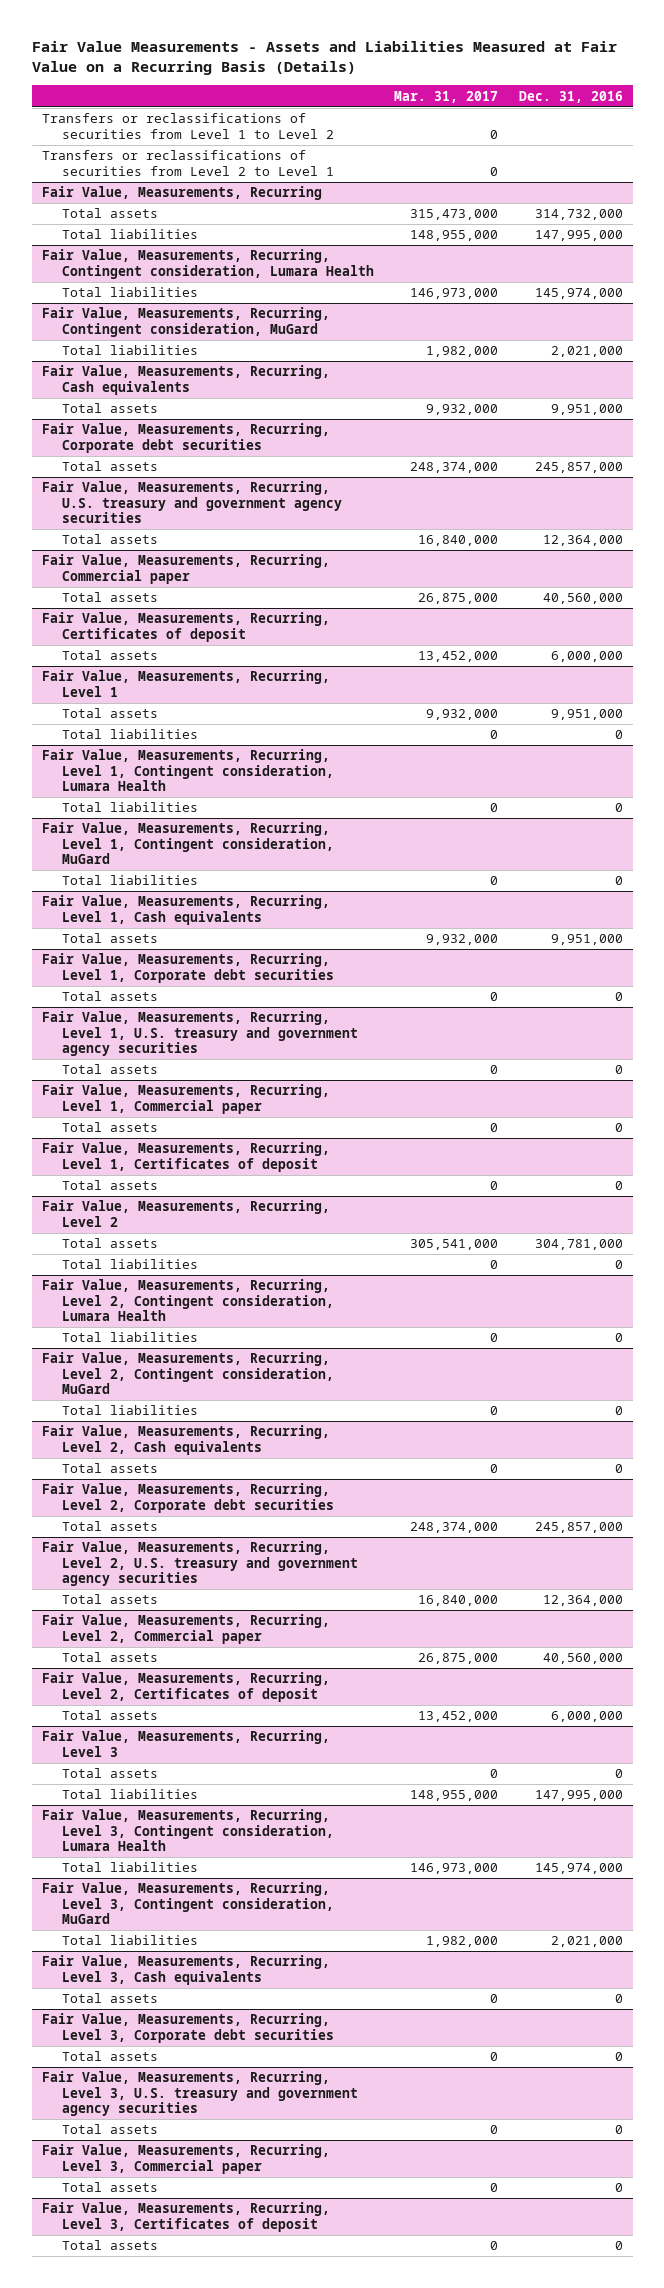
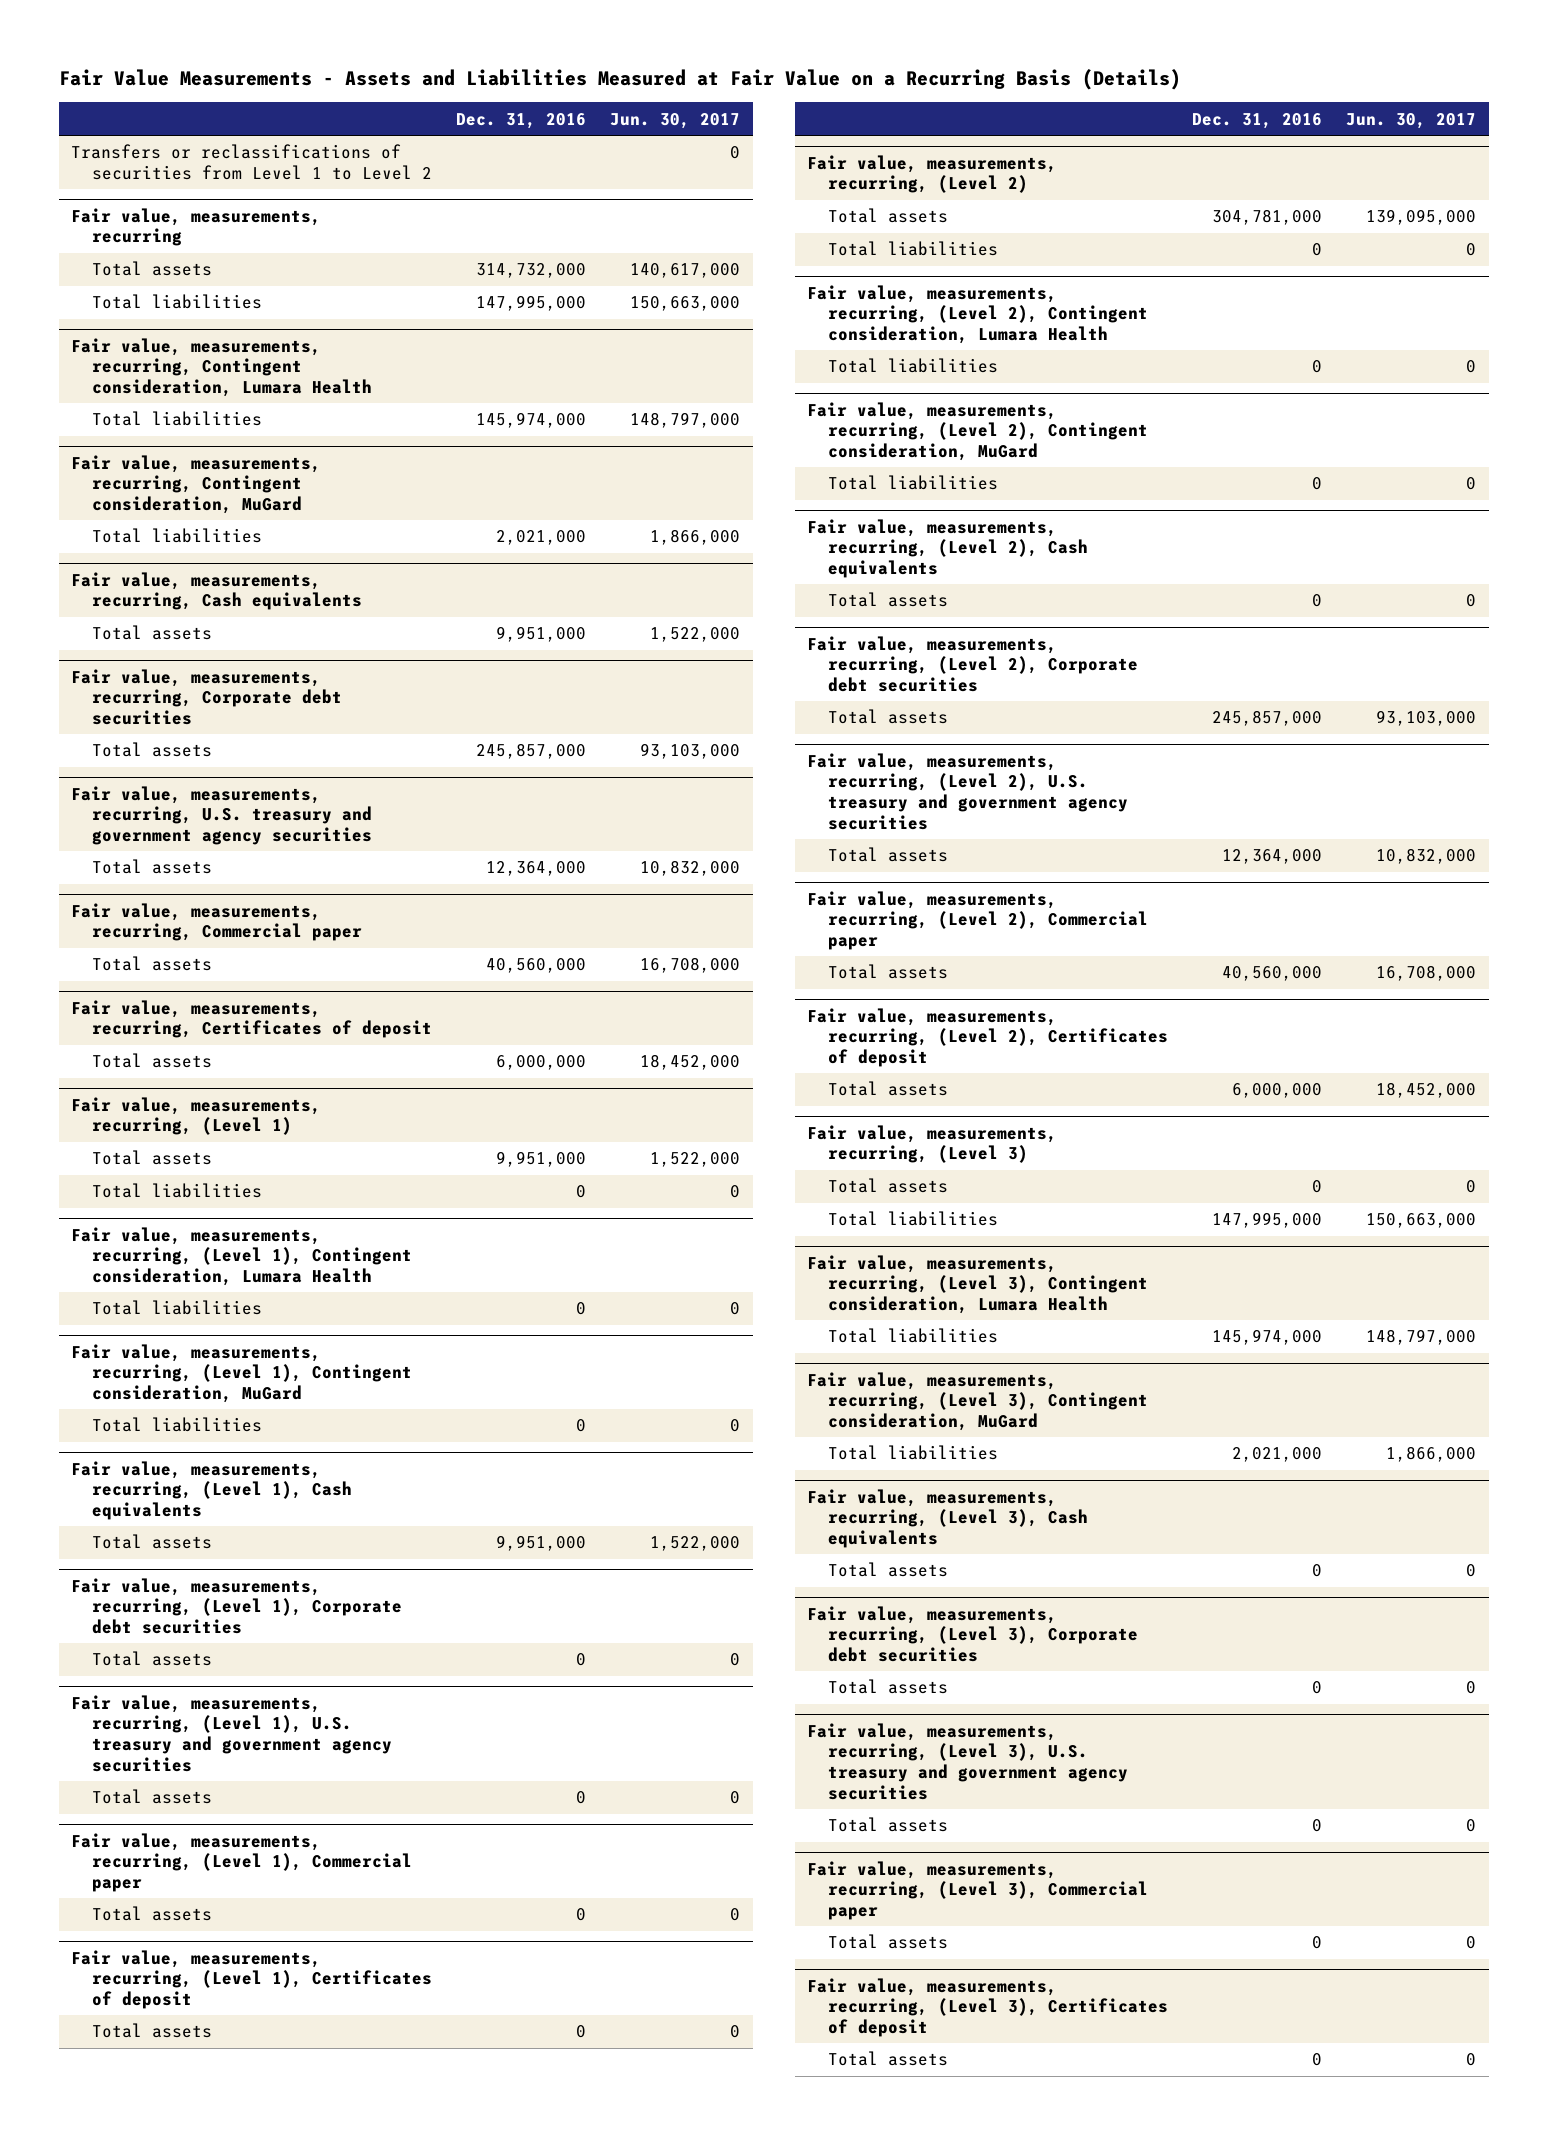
[394,90,499,103] Mar. 31, 2017 -> none
none -> [610,112,741,129] Jun. 30, 2017
[41,150,334,176] Transfers or reclassifications of securities from Level 2 to Level 1 -> none
[41,186,322,201] Fair Value, Measurements, Recurring -> [71,207,322,247] Fair value, measurements, recurring
[41,249,374,279] Fair Value, Measurements, Recurring, Contingent consideration, Lumara Health -> [71,337,372,397] Fair value, measurements, recurring, Contingent consideration, Lumara Health
[41,307,330,337] Fair Value, Measurements, Recurring, Contingent consideration, MuGard -> [71,454,322,514] Fair value, measurements, recurring, Contingent consideration, MuGard
[41,365,330,395] Fair Value, Measurements, Recurring, Cash equivalents -> [71,571,362,611] Fair value, measurements, recurring, Cash equivalents
[41,423,330,453] Fair Value, Measurements, Recurring, Corporate debt securities -> [71,668,342,725] Fair value, measurements, recurring, Corporate debt securities
[41,481,342,524] Fair Value, Measurements, Recurring, U.S. treasury and government agency securities -> [71,785,372,845] Fair value, measurements, recurring, U.S. treasury and government agency securities
[41,554,330,584] Fair Value, Measurements, Recurring, Commercial paper -> [71,902,362,942] Fair value, measurements, recurring, Commercial paper
[41,612,330,642] Fair Value, Measurements, Recurring, Certificates of deposit -> [71,999,432,1039] Fair value, measurements, recurring, Certificates of deposit
[41,670,330,697] Fair Value, Measurements, Recurring, Level 1 -> [71,1096,322,1136] Fair value, measurements, recurring, (Level 1)
[41,749,334,792] Fair Value, Measurements, Recurring, Level 1, Contingent consideration, Lumara Health -> [71,1226,412,1286] Fair value, measurements, recurring, (Level 1), Contingent consideration, Lumara Health
[41,822,334,865] Fair Value, Measurements, Recurring, Level 1, Contingent consideration, MuGard -> [71,1343,412,1403] Fair value, measurements, recurring, (Level 1), Contingent consideration, MuGard
[41,895,330,925] Fair Value, Measurements, Recurring, Level 1, Cash equivalents -> [71,1460,352,1520] Fair value, measurements, recurring, (Level 1), Cash equivalents
[41,953,334,983] Fair Value, Measurements, Recurring, Level 1, Corporate debt securities -> [71,1577,402,1634] Fair value, measurements, recurring, (Level 1), Corporate debt securities
[41,1011,358,1057] Fair Value, Measurements, Recurring, Level 1, U.S. treasury and government agency securities -> [71,1694,392,1772] Fair value, measurements, recurring, (Level 1), U.S. treasury and government agency securities
[41,1084,330,1114] Fair Value, Measurements, Recurring, Level 1, Commercial paper -> [71,1832,412,1892] Fair value, measurements, recurring, (Level 1), Commercial paper
[41,1142,330,1172] Fair Value, Measurements, Recurring, Level 1, Certificates of deposit -> [71,1949,432,2009] Fair value, measurements, recurring, (Level 1), Certificates of deposit
[41,1200,330,1227] Fair Value, Measurements, Recurring, Level 2 -> [807,154,1058,194] Fair value, measurements, recurring, (Level 2)
[41,1279,334,1322] Fair Value, Measurements, Recurring, Level 2, Contingent consideration, Lumara Health -> [807,284,1148,344] Fair value, measurements, recurring, (Level 2), Contingent consideration, Lumara Health
[41,1352,334,1395] Fair Value, Measurements, Recurring, Level 2, Contingent consideration, MuGard -> [807,401,1148,461] Fair value, measurements, recurring, (Level 2), Contingent consideration, MuGard
[41,1425,330,1455] Fair Value, Measurements, Recurring, Level 2, Cash equivalents -> [807,518,1088,578] Fair value, measurements, recurring, (Level 2), Cash equivalents
[41,1483,334,1513] Fair Value, Measurements, Recurring, Level 2, Corporate debt securities -> [807,635,1138,692] Fair value, measurements, recurring, (Level 2), Corporate debt securities
[41,1541,358,1587] Fair Value, Measurements, Recurring, Level 2, U.S. treasury and government agency securities -> [807,752,1128,830] Fair value, measurements, recurring, (Level 2), U.S. treasury and government agency securities
[41,1614,330,1644] Fair Value, Measurements, Recurring, Level 2, Commercial paper -> [807,890,1148,950] Fair value, measurements, recurring, (Level 2), Commercial paper
[41,1672,330,1702] Fair Value, Measurements, Recurring, Level 2, Certificates of deposit -> [807,1007,1168,1067] Fair value, measurements, recurring, (Level 2), Certificates of deposit
[41,1730,330,1757] Fair Value, Measurements, Recurring, Level 3 -> [807,1124,1058,1164] Fair value, measurements, recurring, (Level 3)
[41,1809,334,1852] Fair Value, Measurements, Recurring, Level 3, Contingent consideration, Lumara Health -> [807,1254,1148,1314] Fair value, measurements, recurring, (Level 3), Contingent consideration, Lumara Health
[41,1882,334,1925] Fair Value, Measurements, Recurring, Level 3, Contingent consideration, MuGard -> [807,1371,1148,1431] Fair value, measurements, recurring, (Level 3), Contingent consideration, MuGard
[41,1955,330,1985] Fair Value, Measurements, Recurring, Level 3, Cash equivalents -> [807,1488,1088,1548] Fair value, measurements, recurring, (Level 3), Cash equivalents
[41,2013,334,2043] Fair Value, Measurements, Recurring, Level 3, Corporate debt securities -> [807,1605,1138,1662] Fair value, measurements, recurring, (Level 3), Corporate debt securities
[41,2071,358,2117] Fair Value, Measurements, Recurring, Level 3, U.S. treasury and government agency securities -> [807,1722,1128,1800] Fair value, measurements, recurring, (Level 3), U.S. treasury and government agency securities
[41,2144,330,2174] Fair Value, Measurements, Recurring, Level 3, Commercial paper -> [807,1860,1148,1920] Fair value, measurements, recurring, (Level 3), Commercial paper
[41,2202,330,2232] Fair Value, Measurements, Recurring, Level 3, Certificates of deposit -> [807,1977,1168,2037] Fair value, measurements, recurring, (Level 3), Certificates of deposit

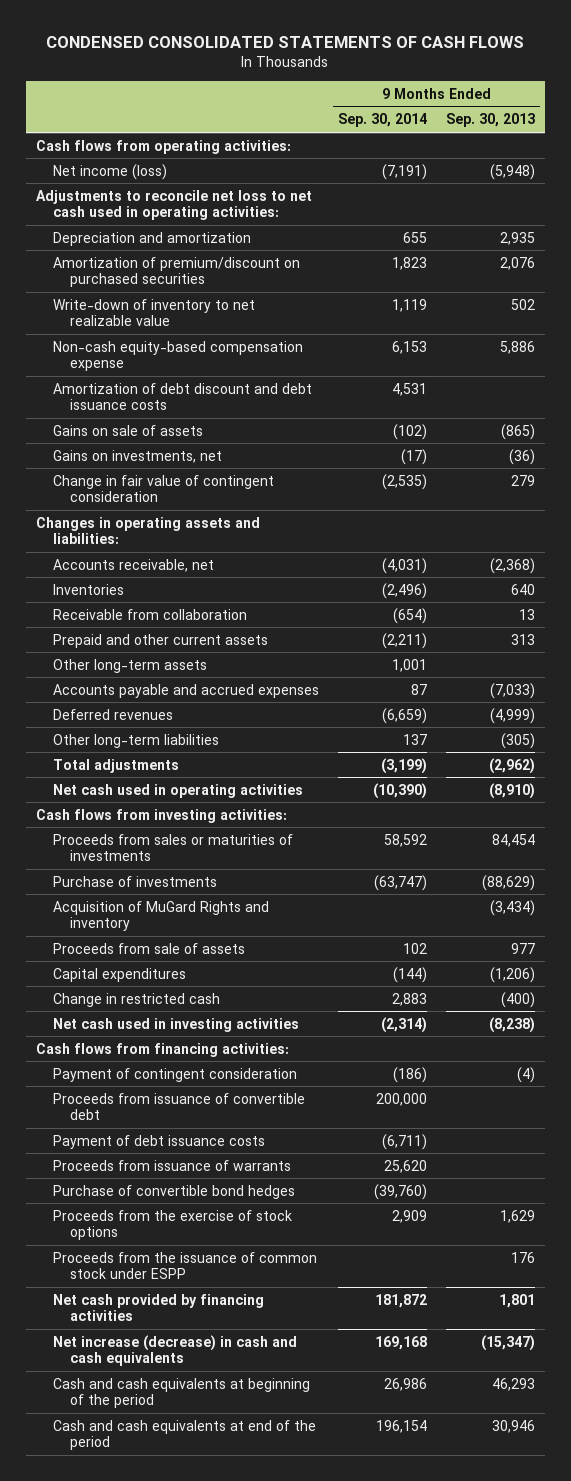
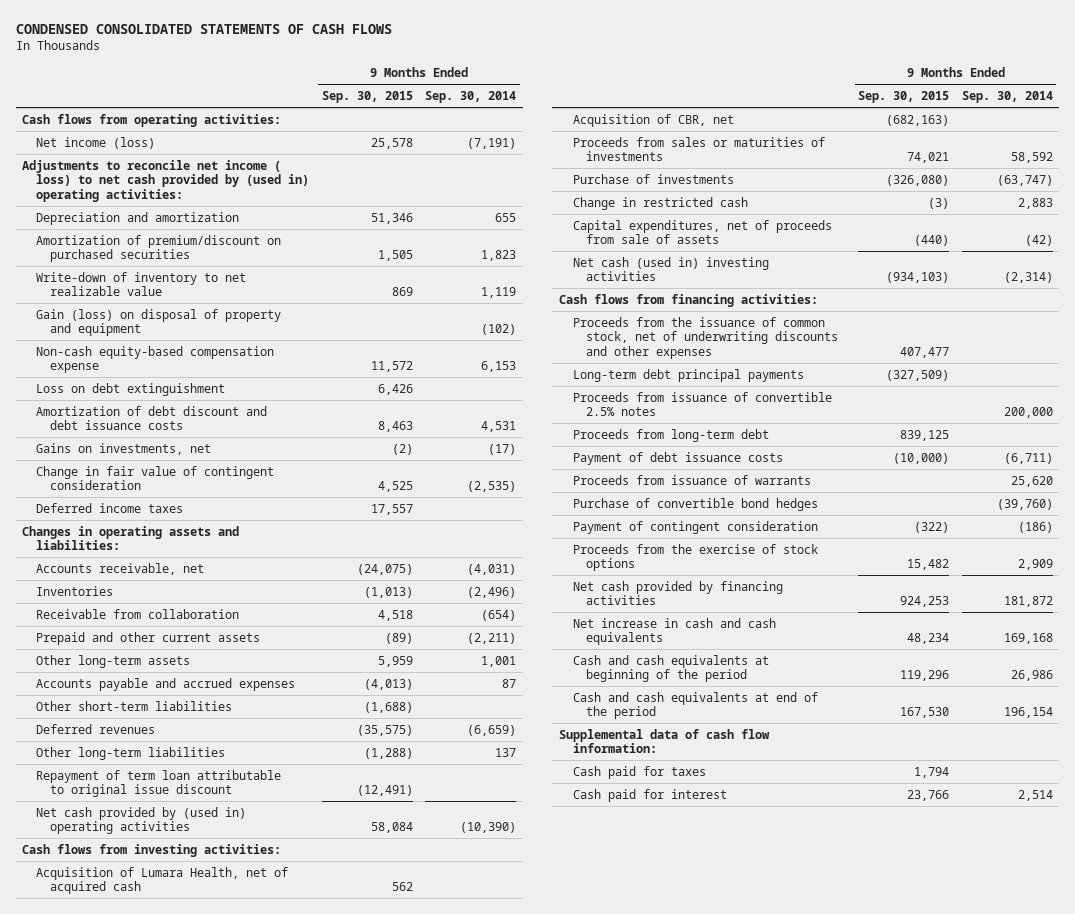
[446,113,536,128] Sep. 30, 2013 -> none
none -> [321,90,413,103] Sep. 30, 2015
[35,189,312,221] Adjustments to reconcile net loss to net cash used in operating activities: -> [22,159,309,202] Adjustments to reconcile net income ( loss) to net cash provided by (used in) operating activities:
none -> [35,308,281,337] Gain (loss) on disposal of property and equipment
none -> [35,382,225,396] Loss on debt extinguishment
[53,424,204,436] Gains on sale of assets -> none
none -> [35,502,183,513] Deferred income taxes
none -> [35,700,232,711] Other short-term liabilities
[53,758,180,773] Total adjustments -> none
none -> [35,769,281,798] Repayment of term loan attributable to original issue discount
[53,783,304,798] Net cash used in operating activities -> [35,806,246,835] Net cash provided by (used in) operating activities
none -> [35,866,288,895] Acquisition of Lumara Health, net of acquired cash
none -> [572,113,734,127] Acquisition of CBR, net
[53,900,270,932] Acquisition of MuGard Rights and inventory -> none
[53,942,246,954] Proceeds from sale of assets -> none
[53,967,187,982] Capital expenditures -> none
none -> [572,219,832,245] Capital expenditures, net of proceeds from sale of assets
[53,1017,300,1032] Net cash used in investing activities -> [572,256,769,282] Net cash (used in) investing activities
none -> [572,316,839,359] Proceeds from the issuance of common stock, net of underwriting discounts and other expenses
none -> [572,368,804,382] Long-term debt principal payments
[53,1092,306,1121] Proceeds from issuance of convertible debt -> [572,391,832,417] Proceeds from issuance of convertible 2.5% notes
none -> [572,428,769,442] Proceeds from long-term debt
[53,1067,298,1082] Payment of contingent consideration -> [572,520,818,534] Payment of contingent consideration
[53,1251,318,1280] Proceeds from the issuance of common stock under ESPP -> none
[53,1334,298,1367] Net increase (decrease) in cash and cash equivalents -> [572,617,776,646] Net increase in cash and cash equivalents
none -> [558,728,770,754] Supplemental data of cash flow information:
none -> [572,765,706,779] Cash paid for taxes
none -> [572,788,727,802] Cash paid for interest

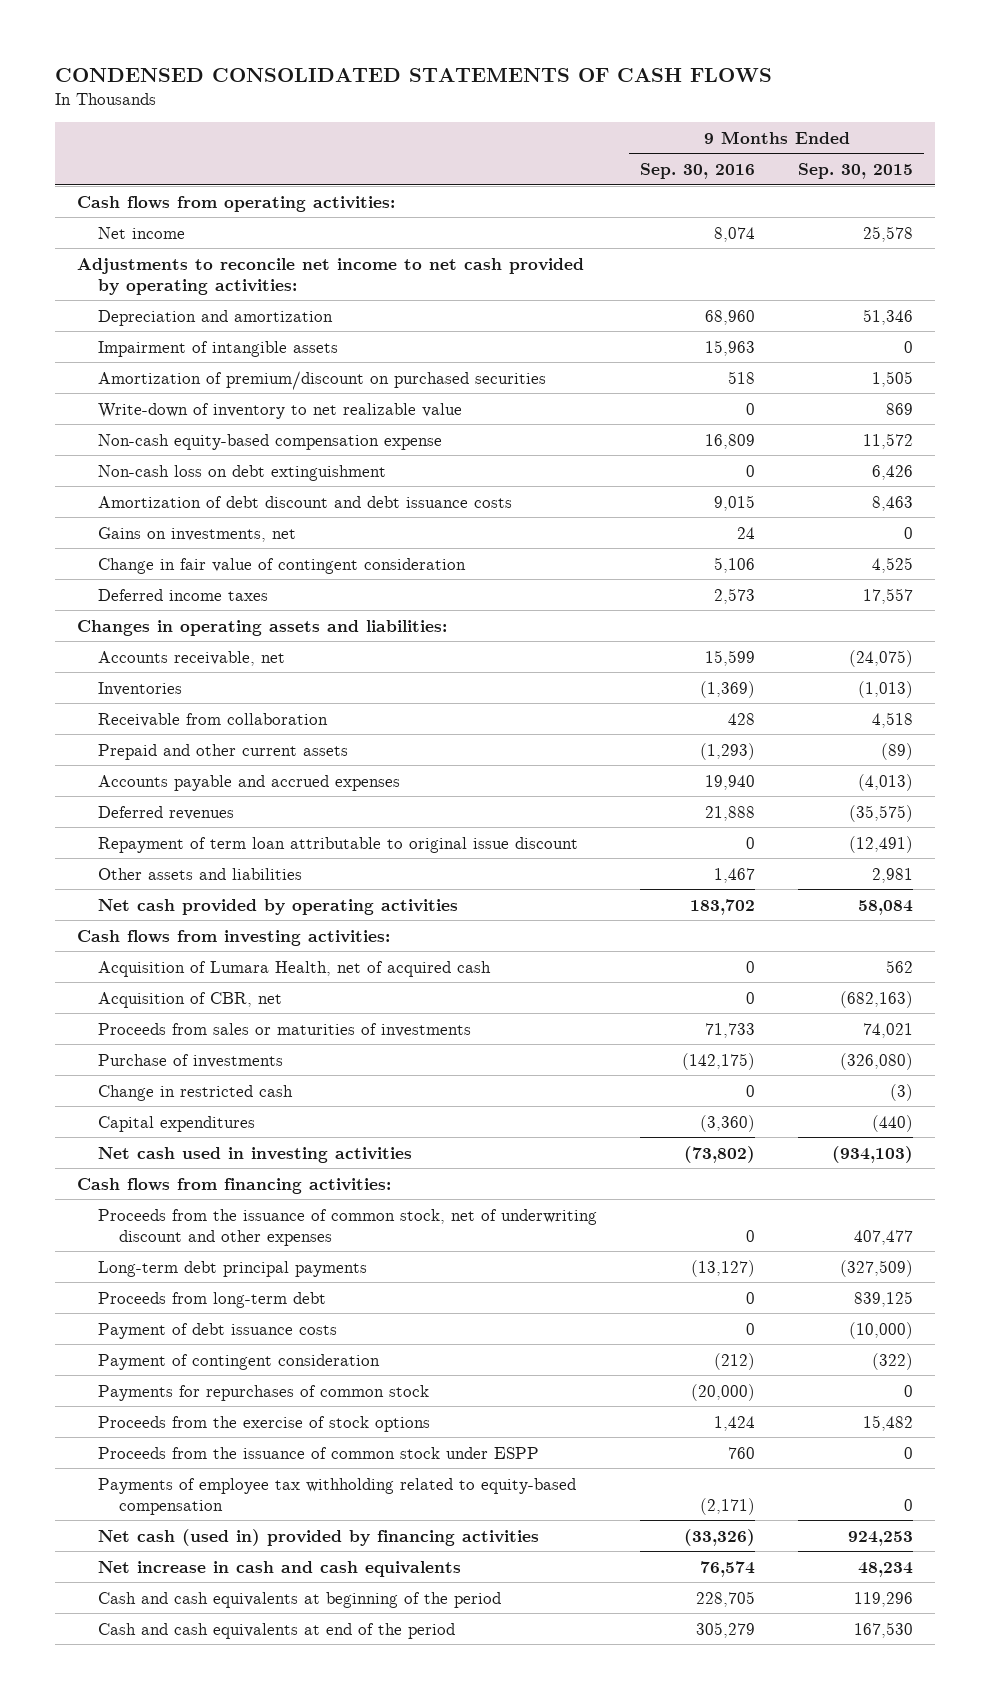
[425,90,517,103] Sep. 30, 2014 -> none
none -> [640,163,756,180] Sep. 30, 2016
[35,136,155,149] Net income (loss) -> [97,226,185,239] Net income
[22,159,309,202] Adjustments to reconcile net income ( loss) to net cash provided by (used in) operating activities: -> [76,257,584,295] Adjustments to reconcile net income to net cash provided by operating activities:
none -> [97,340,338,357] Impairment of intangible assets
[35,308,281,337] Gain (loss) on disposal of property and equipment -> none
[35,382,225,396] Loss on debt extinguishment -> [97,464,386,481] Non-cash loss on debt extinguishment
[391,443,413,455] (2) -> [904,526,914,539] 0
[35,654,190,668] Other long-term assets -> none
[35,700,232,711] Other short-term liabilities -> none
[35,746,225,760] Other long-term liabilities -> none
none -> [97,867,302,880] Other assets and liabilities
[35,806,246,835] Net cash provided by (used in) operating activities -> [97,898,458,915] Net cash provided by operating activities
[572,219,832,245] Capital expenditures, net of proceeds from sale of assets -> none
none -> [97,1115,255,1132] Capital expenditures
[572,256,769,282] Net cash (used in) investing activities -> [97,1146,412,1163] Net cash used in investing activities
[572,316,839,359] Proceeds from the issuance of common stock, net of underwriting discounts and other expenses -> [97,1208,597,1246] Proceeds from the issuance of common stock, net of underwriting discount and other expenses
[572,391,832,417] Proceeds from issuance of convertible 2.5% notes -> none
[572,474,811,485] Proceeds from issuance of warrants -> none
[572,497,818,511] Purchase of convertible bond hedges -> none
none -> [97,1384,429,1401] Payments for repurchases of common stock
none -> [97,1446,539,1459] Proceeds from the issuance of common stock under ESPP
none -> [97,1477,576,1515] Payments of employee tax withholding related to equity-based compensation
[572,580,783,606] Net cash provided by financing activities -> [97,1528,539,1546] Net cash (used in) provided by financing activities
[558,728,770,754] Supplemental data of cash flow information: -> none
[572,765,706,779] Cash paid for taxes -> none
[572,788,727,802] Cash paid for interest -> none

